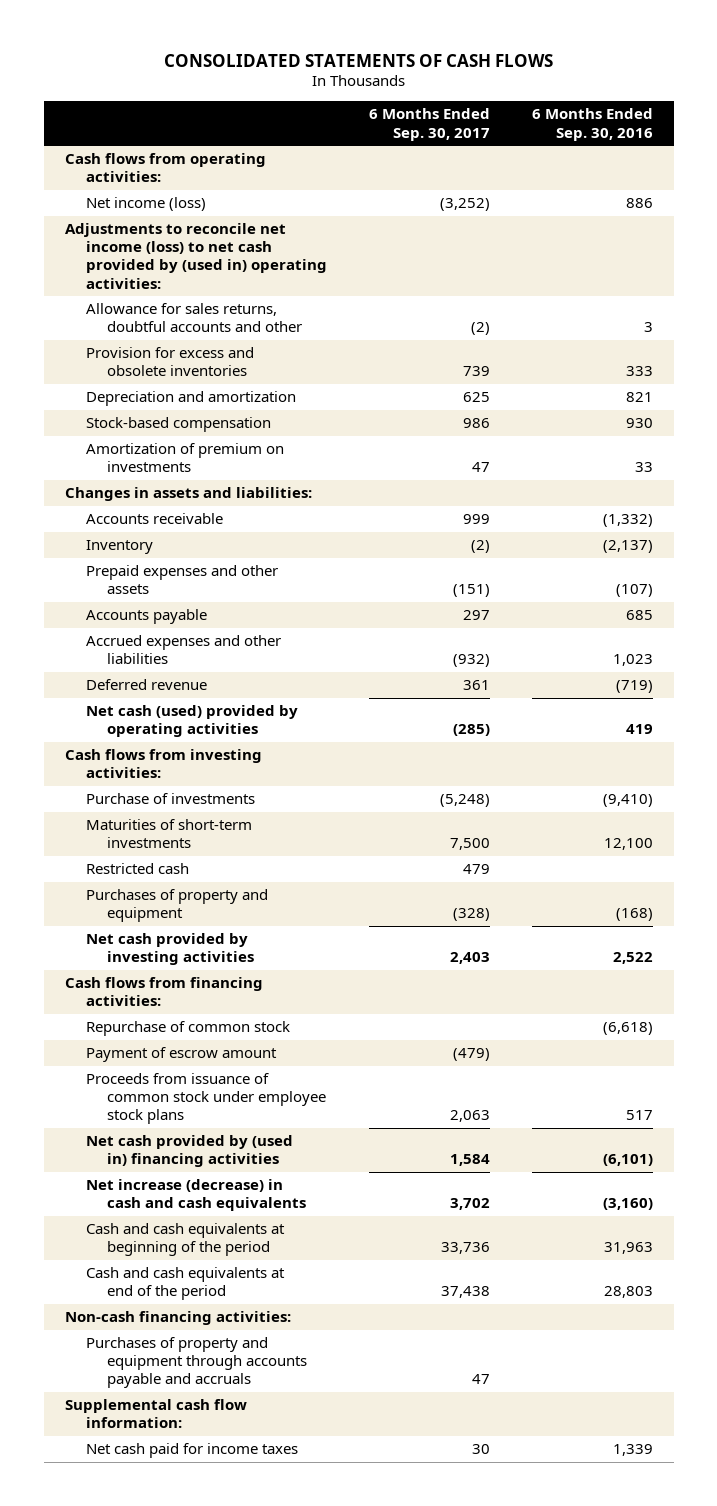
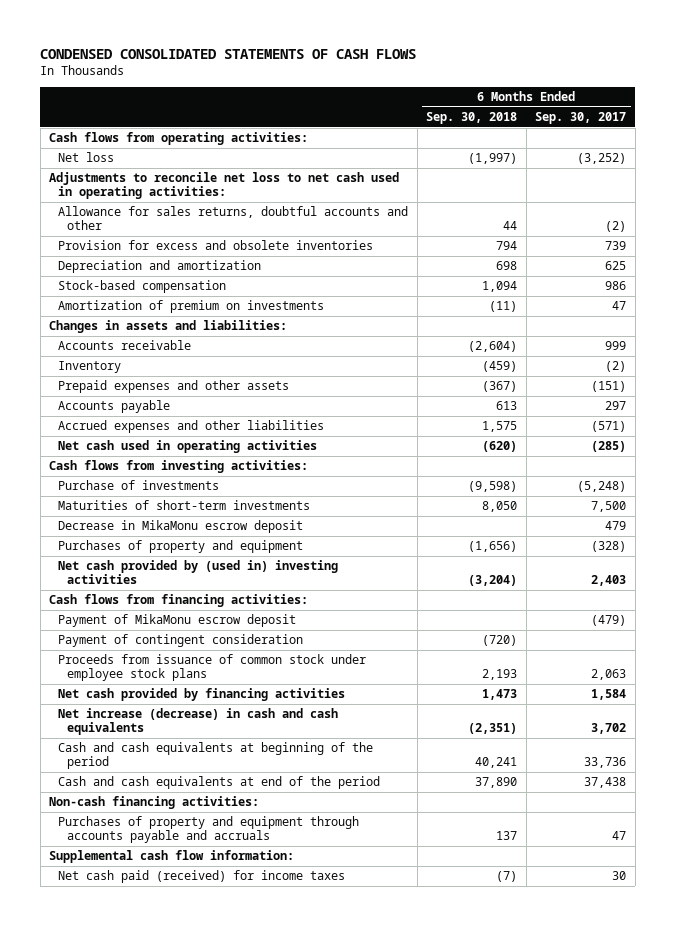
[163,53,553,67] CONSOLIDATED STATEMENTS OF CASH FLOWS -> [40,48,417,59] CONDENSED CONSOLIDATED STATEMENTS OF CASH FLOWS
[531,108,653,141] 6 Months Ended Sep. 30, 2016 -> none
none -> [426,112,518,125] Sep. 30, 2018
[85,197,206,212] Net income (loss) -> [58,152,115,163] Net loss
[64,223,327,289] Adjustments to reconcile net income (loss) to net cash provided by (used in) operating activities: -> [49,172,400,200] Adjustments to reconcile net loss to net cash used in operating activities:
[85,679,207,691] Deferred revenue -> none
[452,654,490,668] (932) -> [591,421,627,433] (571)
[85,705,298,738] Net cash (used) provided by operating activities -> [58,440,318,454] Net cash used in operating activities
[85,863,189,875] Restricted cash -> [58,520,304,534] Decrease in MikaMonu escrow deposit
[85,933,254,966] Net cash provided by investing activities -> [58,560,339,585] Net cash provided by (used in) investing activities
[85,1021,290,1037] Repurchase of common stock -> none
[85,1047,277,1063] Payment of escrow amount -> [58,614,297,628] Payment of MikaMonu escrow deposit
none -> [58,634,304,648] Payment of contingent consideration
[85,1135,293,1168] Net cash provided by (used in) financing activities -> [58,688,346,702] Net cash provided by financing activities
[85,1443,298,1459] Net cash paid for income taxes -> [58,870,346,884] Net cash paid (received) for income taxes

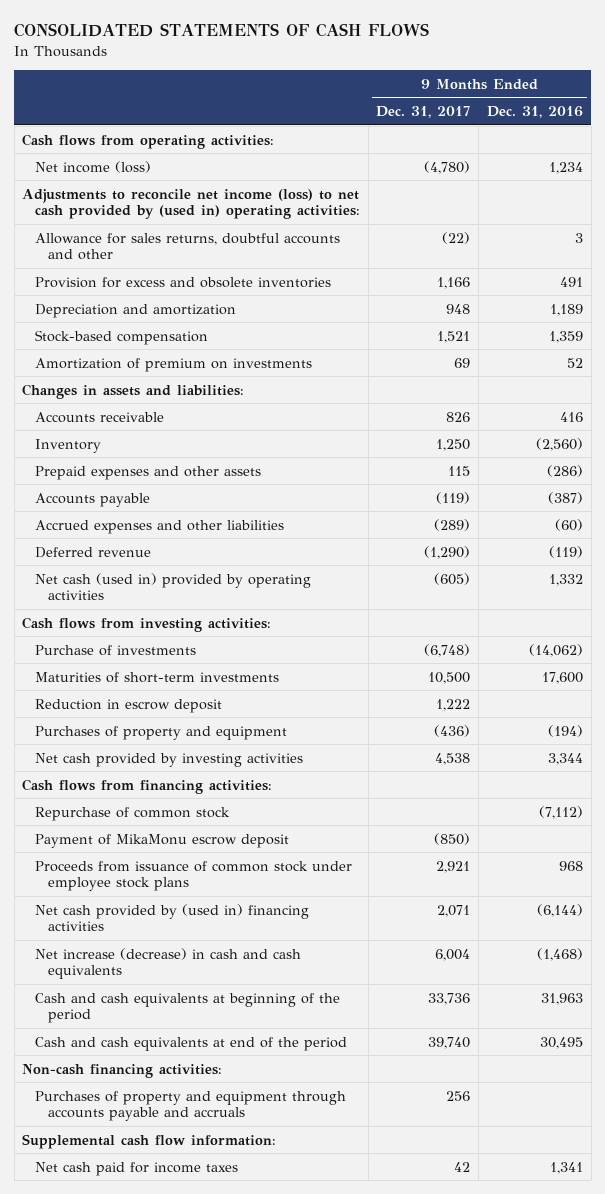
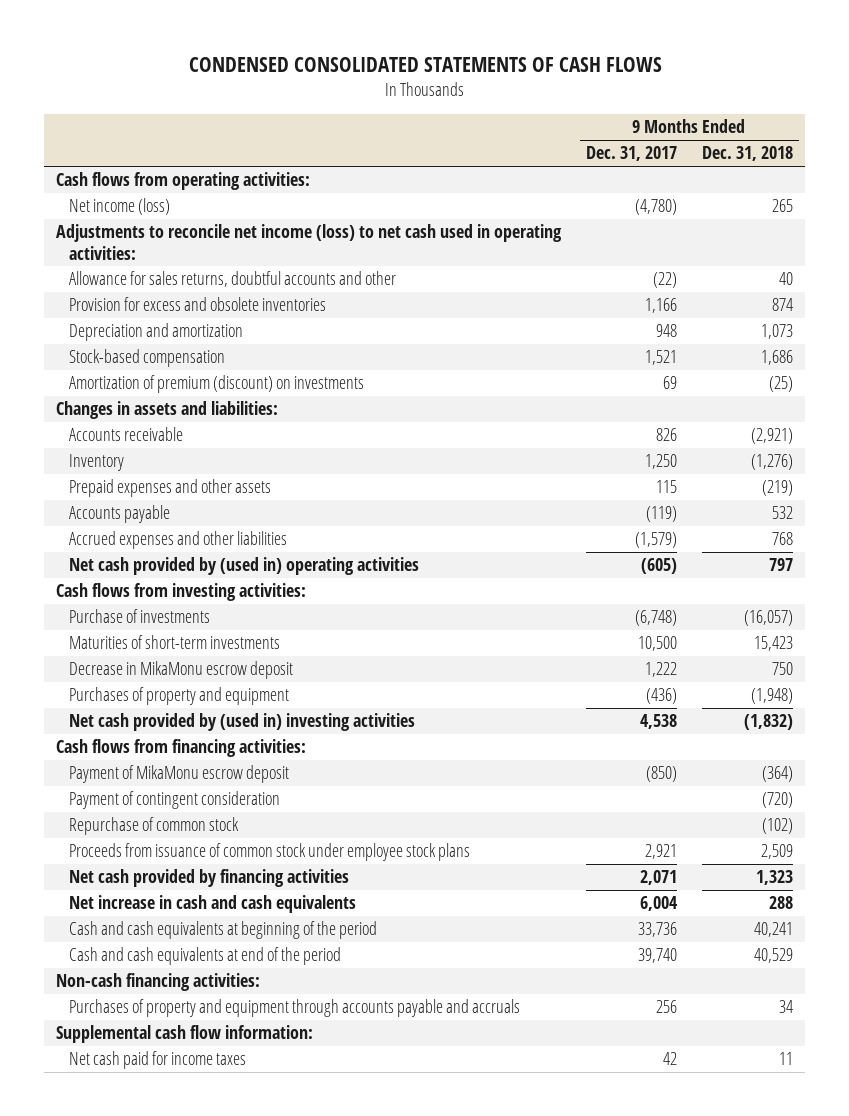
[14,23,430,38] CONSOLIDATED STATEMENTS OF CASH FLOWS -> [188,56,662,72] CONDENSED CONSOLIDATED STATEMENTS OF CASH FLOWS
[486,106,583,119] Dec. 31, 2016 -> none
none -> [701,146,793,162] Dec. 31, 2018
[22,188,361,220] Adjustments to reconcile net income (loss) to net cash provided by (used in) operating activities: -> [56,224,563,260] Adjustments to reconcile net income (loss) to net cash used in operating activities:
[35,357,313,372] Amortization of premium on investments -> [69,375,365,394] Amortization of premium (discount) on investments
[35,546,152,558] Deferred revenue -> none
[434,518,471,531] (289) -> [635,532,678,549] (1,579)
[35,572,312,601] Net cash (used in) provided by operating activities -> [69,557,420,576] Net cash provided by (used in) operating activities
[35,698,223,713] Reduction in escrow deposit -> [69,661,294,680] Decrease in MikaMonu escrow deposit
[35,752,304,767] Net cash provided by investing activities -> [69,713,416,732] Net cash provided by (used in) investing activities
none -> [69,791,281,810] Payment of contingent consideration
[35,806,231,821] Repurchase of common stock -> [69,817,240,836] Repurchase of common stock
[35,903,310,932] Net cash provided by (used in) financing activities -> [69,869,350,888] Net cash provided by financing activities
[35,947,302,980] Net increase (decrease) in cash and cash equivalents -> [69,895,357,914] Net increase in cash and cash equivalents

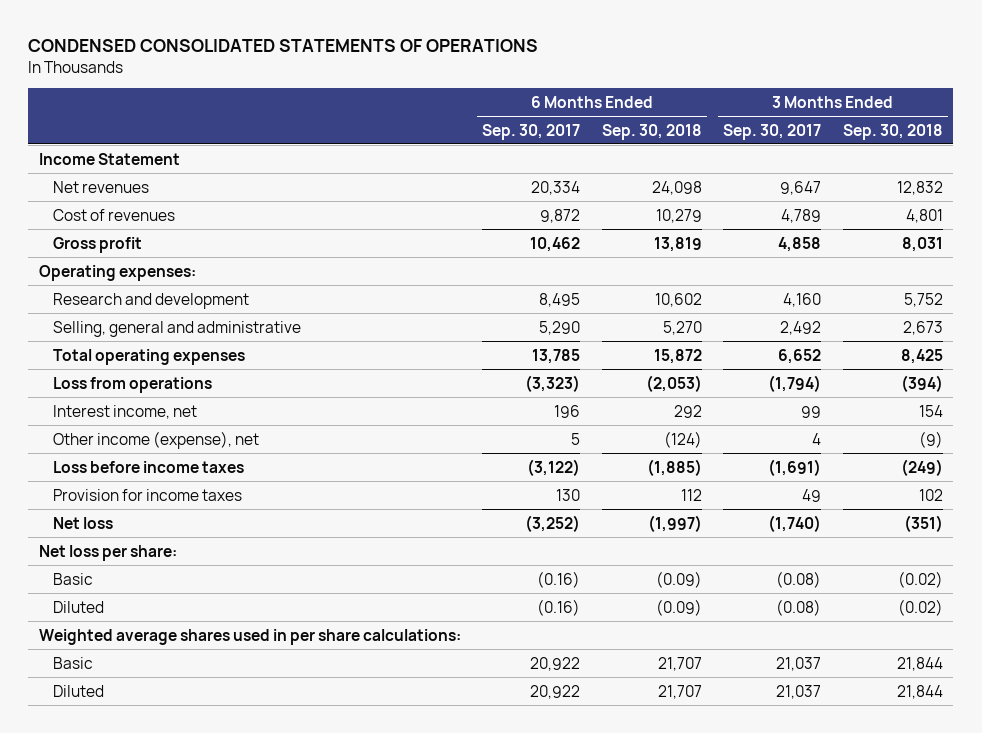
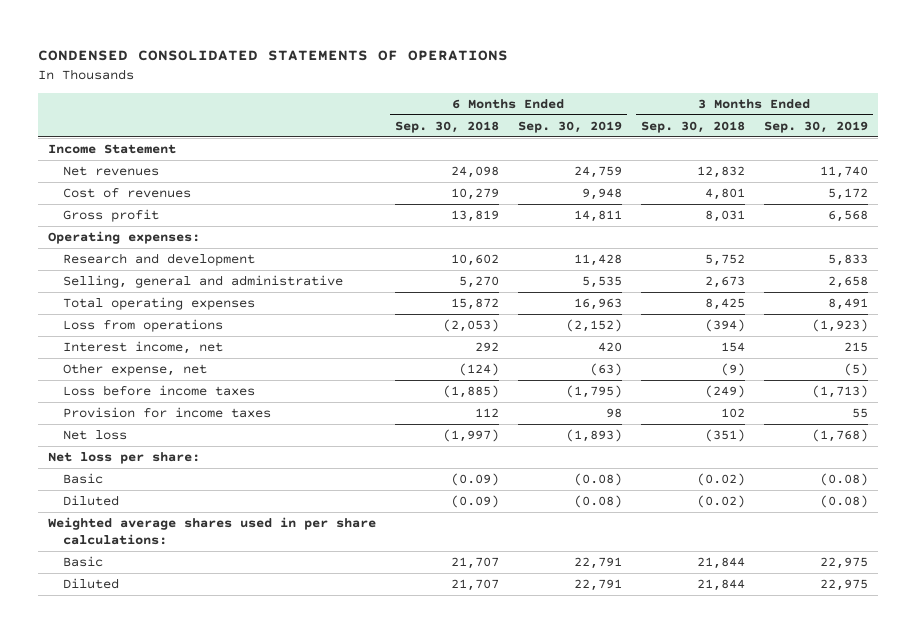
[482,123,581,140] Sep. 30, 2017 -> none
[723,123,822,140] Sep. 30, 2017 -> none
none -> [517,120,622,133] Sep. 30, 2019
none -> [764,120,869,133] Sep. 30, 2019
[52,430,259,449] Other income (expense), net -> [62,363,207,377] Other expense, net

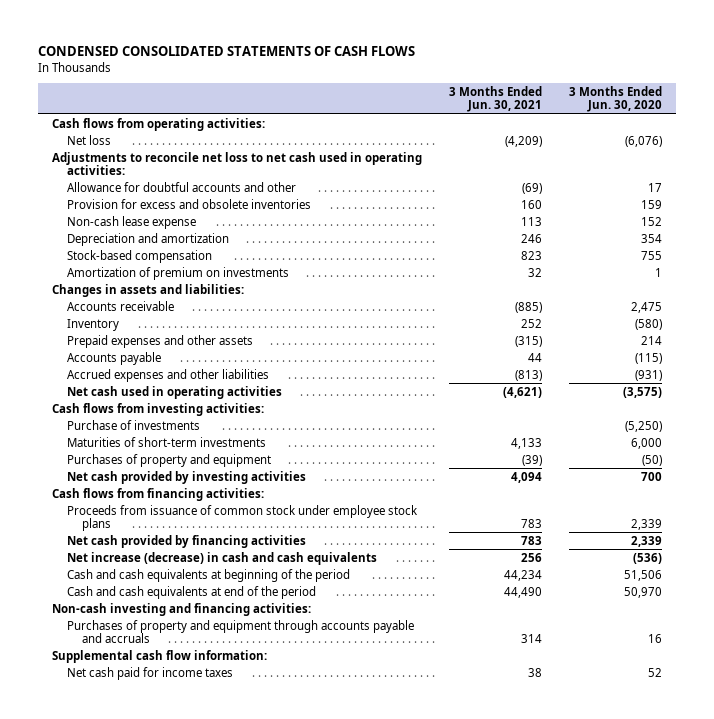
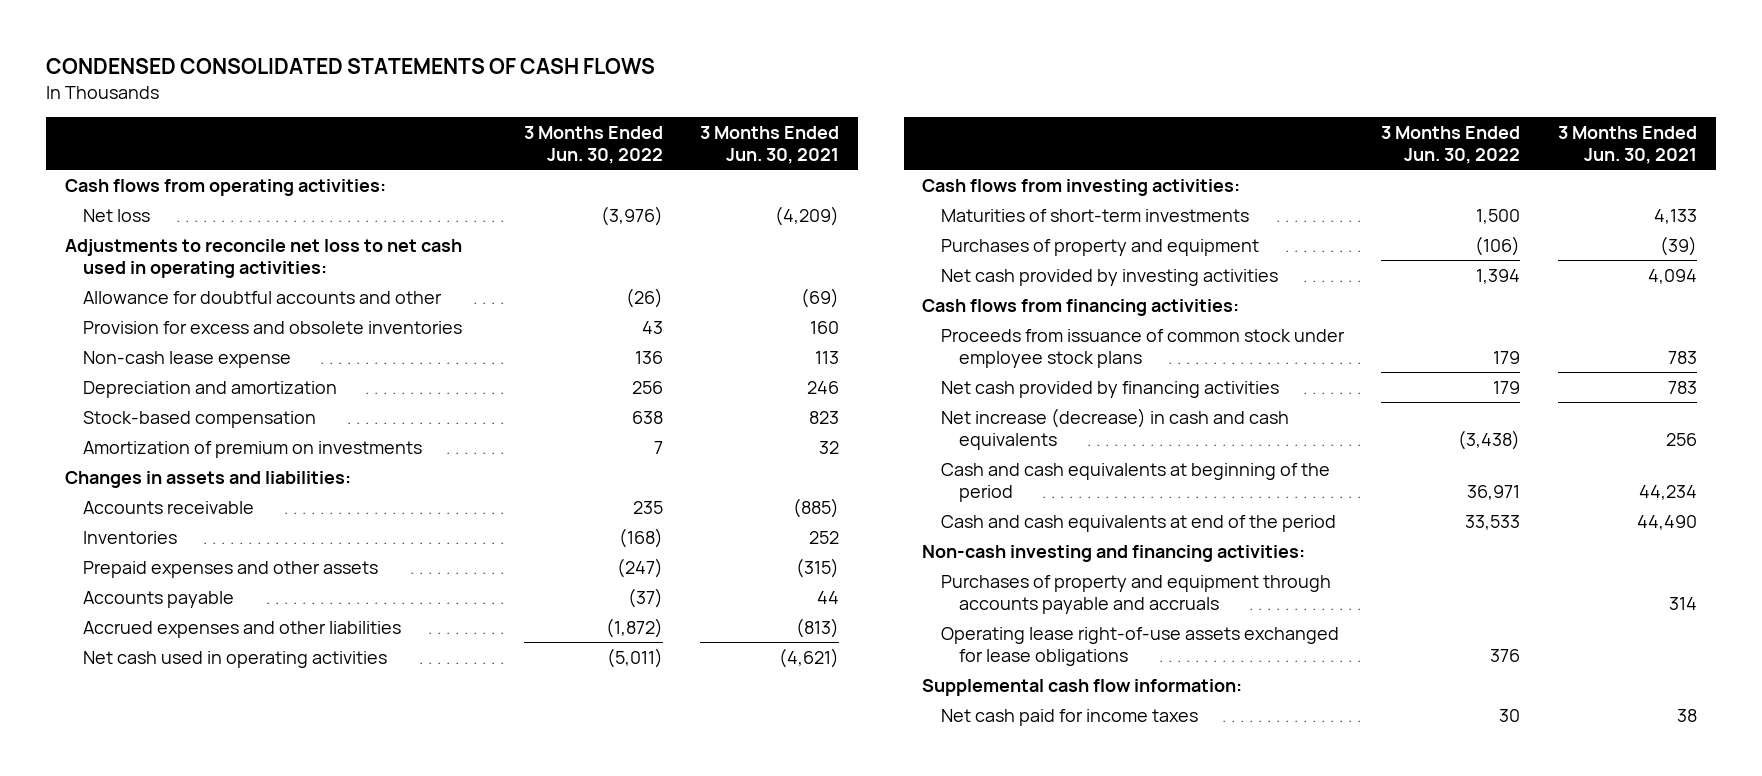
[569,85,663,113] 3 Months Ended Jun. 30, 2020 -> none
none -> [523,125,663,164] 3 Months Ended Jun. 30, 2022
[66,318,119,331] Inventory -> [83,530,178,544] Inventories
[66,419,200,430] Purchase of investments -> none
none -> [940,626,1339,666] Operating lease right-of-use assets exchanged for lease obligations

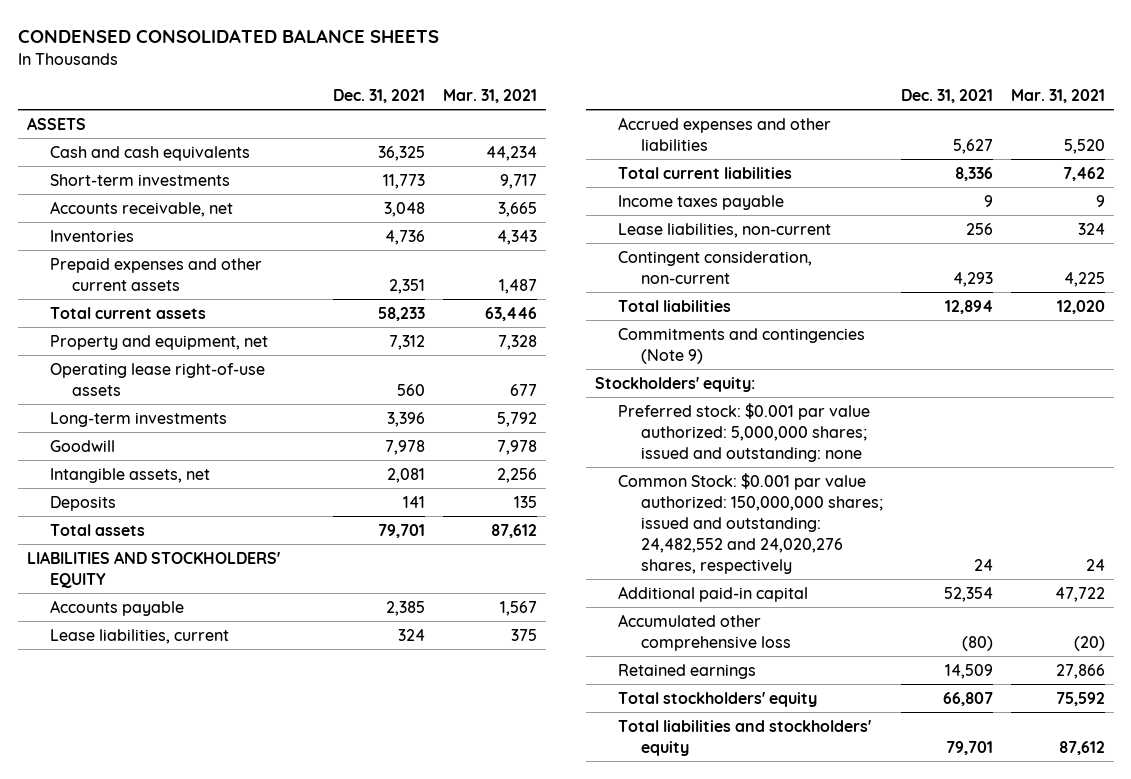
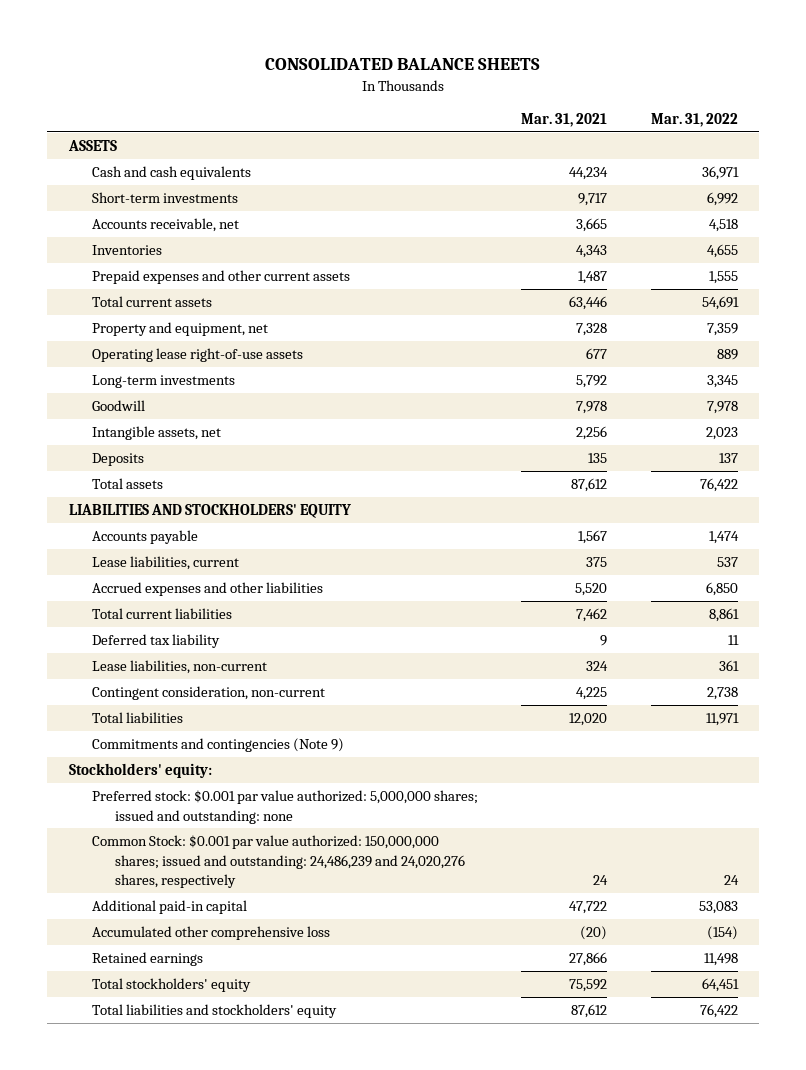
[17,28,439,43] CONDENSED CONSOLIDATED BALANCE SHEETS -> [265,58,541,71] CONSOLIDATED BALANCE SHEETS
[332,88,425,103] Dec. 31, 2021 -> none
none -> [650,112,738,127] Mar. 31, 2022
[617,194,784,210] Income taxes payable -> none
none -> [91,634,220,649] Deferred tax liability
[617,472,883,574] Common Stock: $0.001 par value authorized: 150,000,000 shares; issued and outstanding: 24,482,552 and 24,020,276 shares, respectively -> [91,835,465,889] Common Stock: $0.001 par value authorized: 150,000,000 shares; issued and outstanding: 24,486,239 and 24,020,276 shares, respectively

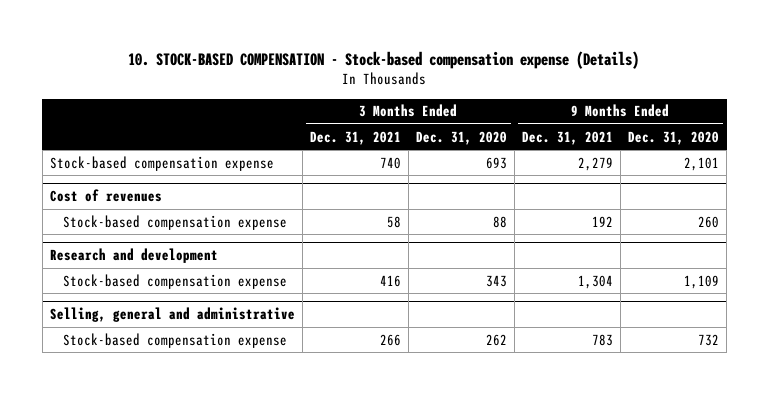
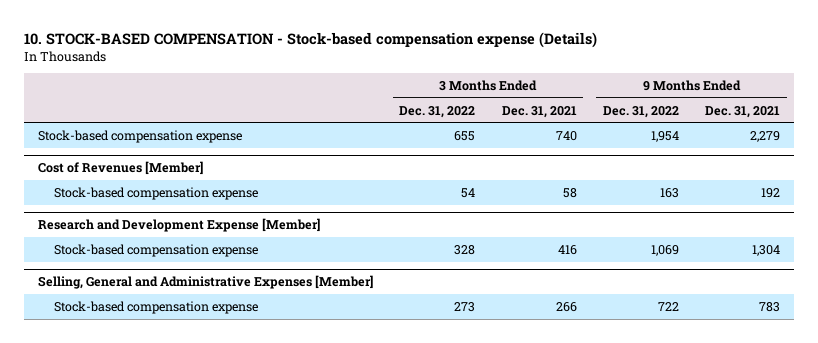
[415,130,507,145] Dec. 31, 2020 -> none
[628,130,720,145] Dec. 31, 2020 -> none
none -> [399,105,476,118] Dec. 31, 2022
none -> [603,105,680,118] Dec. 31, 2022
[49,189,162,203] Cost of revenues -> [37,161,203,176] Cost of Revenues [Member]
[49,248,218,264] Research and development -> [37,218,320,233] Research and Development Expense [Member]
[49,307,295,323] Selling, general and administrative -> [37,275,373,290] Selling, General and Administrative Expenses [Member]

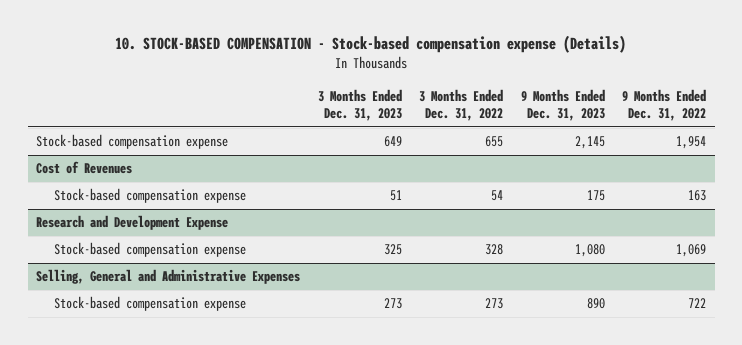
[501,105,577,118] Dec. 31, 2021 -> none
[705,105,781,118] Dec. 31, 2021 -> none
none -> [317,88,402,122] 3 Months Ended Dec. 31, 2023
none -> [520,88,605,122] 9 Months Ended Dec. 31, 2023
[37,161,203,176] Cost of Revenues [Member] -> [36,161,133,175] Cost of Revenues
[37,218,320,233] Research and Development Expense [Member] -> [36,215,229,231] Research and Development Expense
[37,275,373,290] Selling, General and Administrative Expenses [Member] -> [36,269,301,285] Selling, General and Administrative Expenses

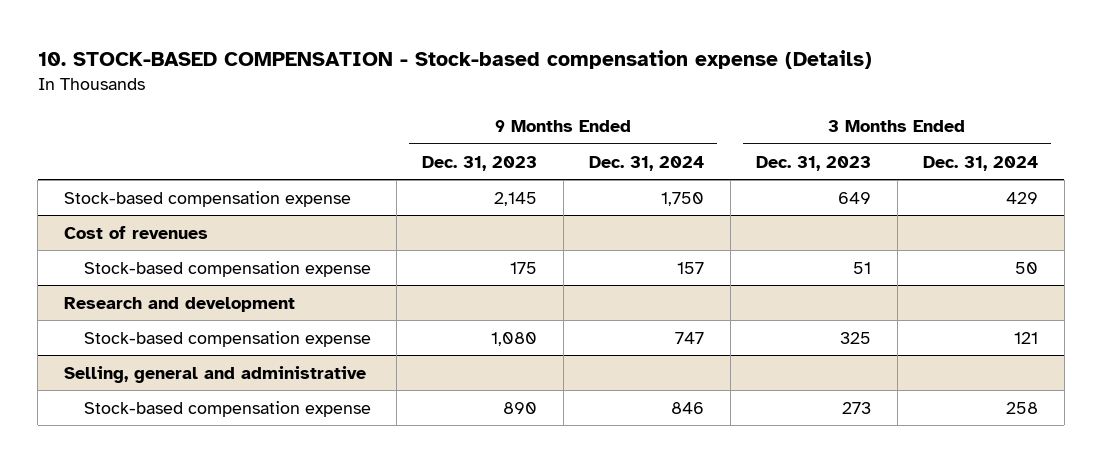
[419,88,504,122] 3 Months Ended Dec. 31, 2022 -> none
[622,88,707,122] 9 Months Ended Dec. 31, 2022 -> none
none -> [589,155,705,171] Dec. 31, 2024
none -> [923,155,1039,171] Dec. 31, 2024
[36,161,133,175] Cost of Revenues -> [63,225,208,239] Cost of revenues
[36,215,229,231] Research and Development Expense -> [63,296,295,312] Research and development
[36,269,301,285] Selling, General and Administrative Expenses -> [63,365,366,383] Selling, general and administrative

